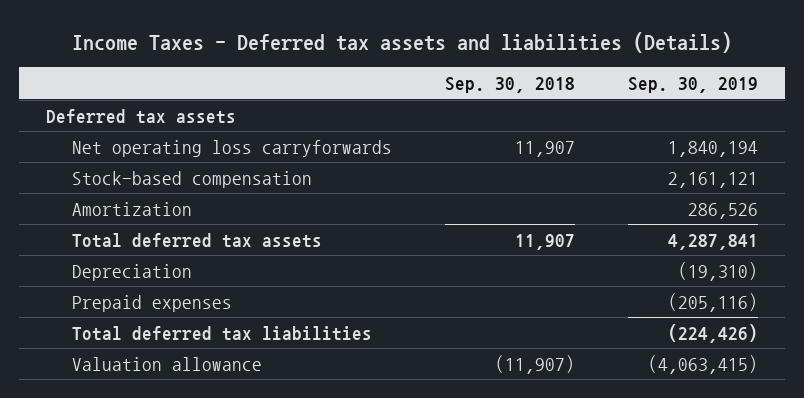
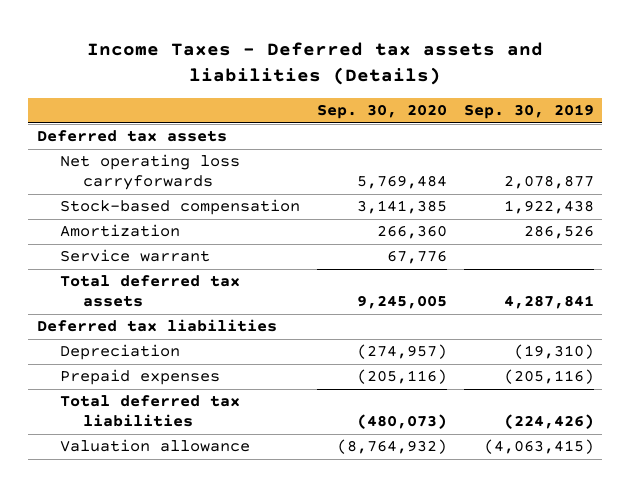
[445,77,576,94] Sep. 30, 2018 -> none
none -> [316,104,447,120] Sep. 30, 2020
[668,140,759,157] 1,840,194 -> [503,175,594,190] 2,078,877
[668,171,759,188] 2,161,121 -> [503,200,594,215] 1,922,438
none -> [59,249,210,263] Service warrant
none -> [36,319,277,333] Deferred tax liabilities

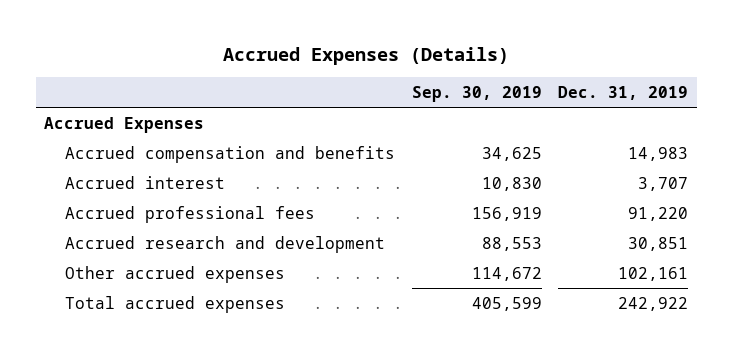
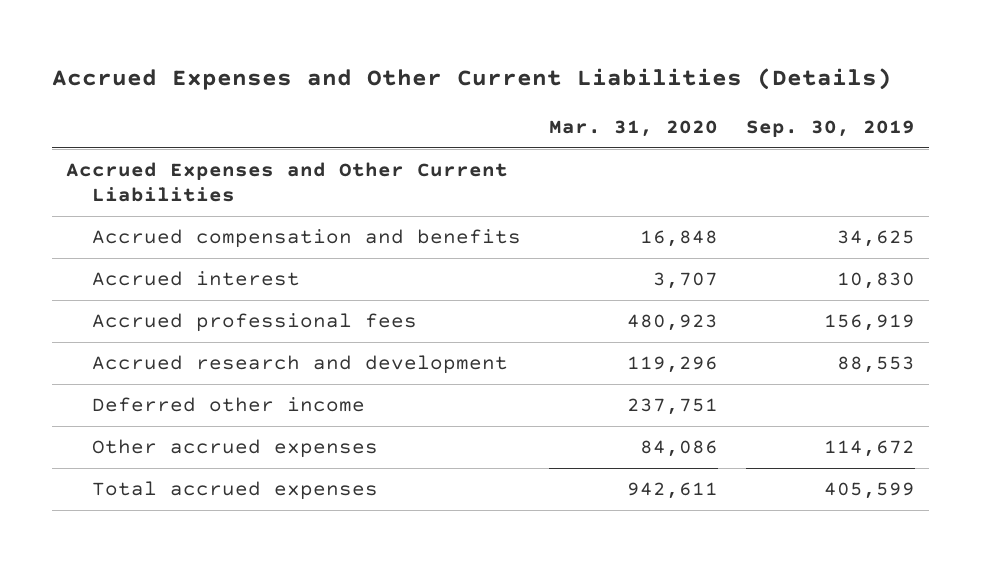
[223,46,510,65] Accrued Expenses (Details) -> [51,67,892,90] Accrued Expenses and Other Current Liabilities (Details)
[558,85,689,100] Dec. 31, 2019 -> none
none -> [549,120,719,138] Mar. 31, 2020
[43,117,204,134] Accrued Expenses -> [65,162,508,203] Accrued Expenses and Other Current Liabilities
none -> [92,397,366,413] Deferred other income

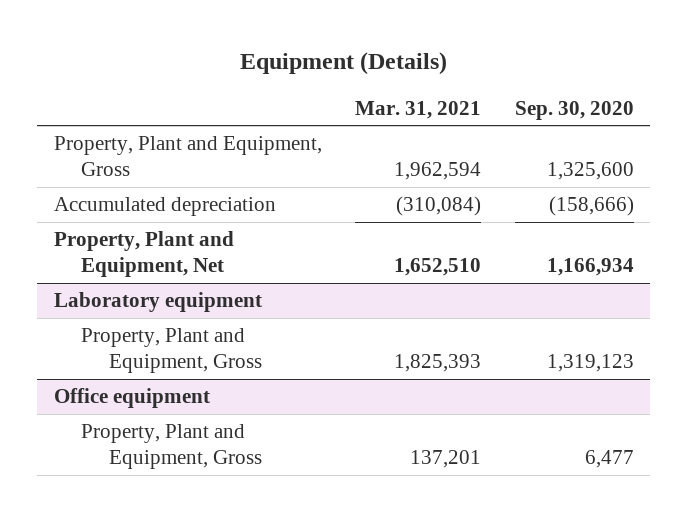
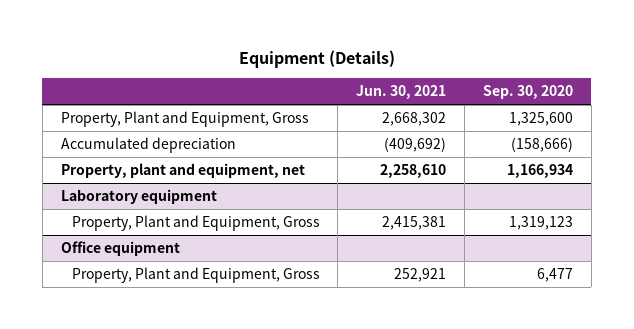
[355,100,482,119] Mar. 31, 2021 -> none
none -> [356,85,447,100] Jun. 30, 2021
[53,231,234,278] Property, Plant and Equipment, Net -> [60,163,305,179] Property, plant and equipment, net

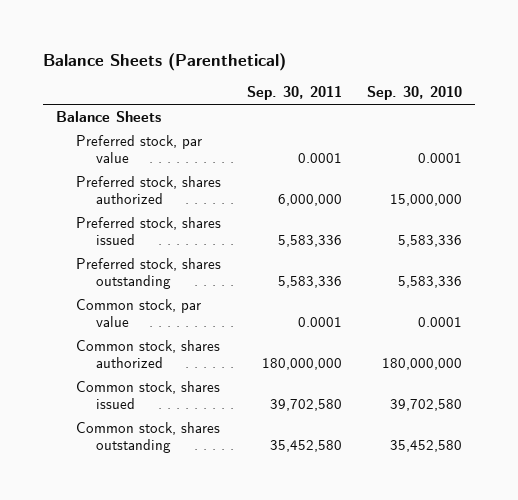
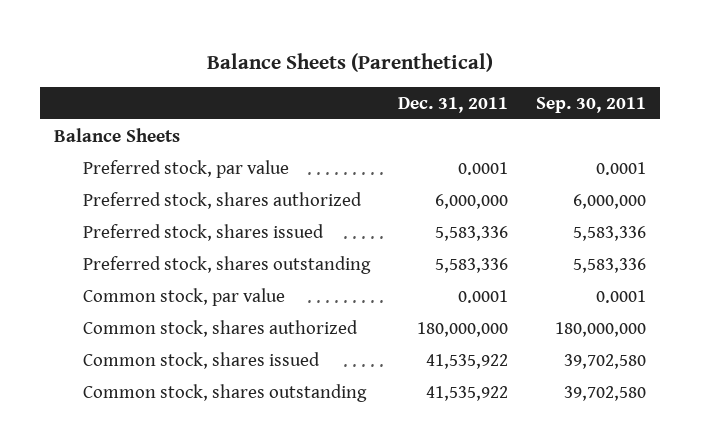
[366,86,462,101] Sep. 30, 2010 -> none
none -> [397,96,508,113] Dec. 31, 2011
[269,439,342,452] 35,452,580 -> [564,385,647,401] 39,702,580

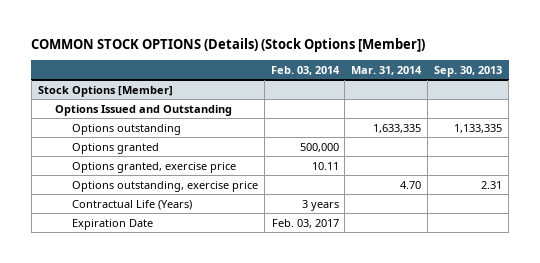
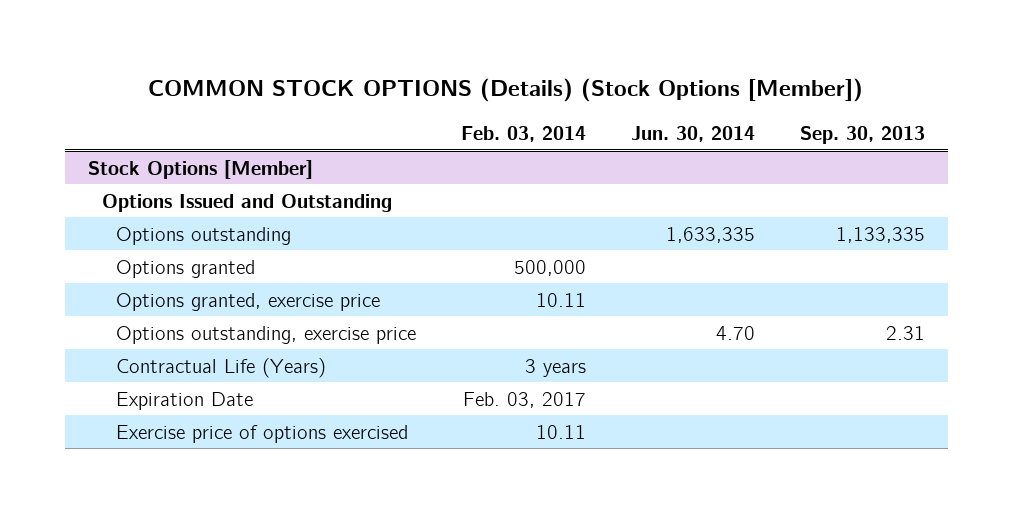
[351,65,423,75] Mar. 31, 2014 -> none
none -> [631,125,756,142] Jun. 30, 2014
none -> [115,424,408,443] Exercise price of options exercised

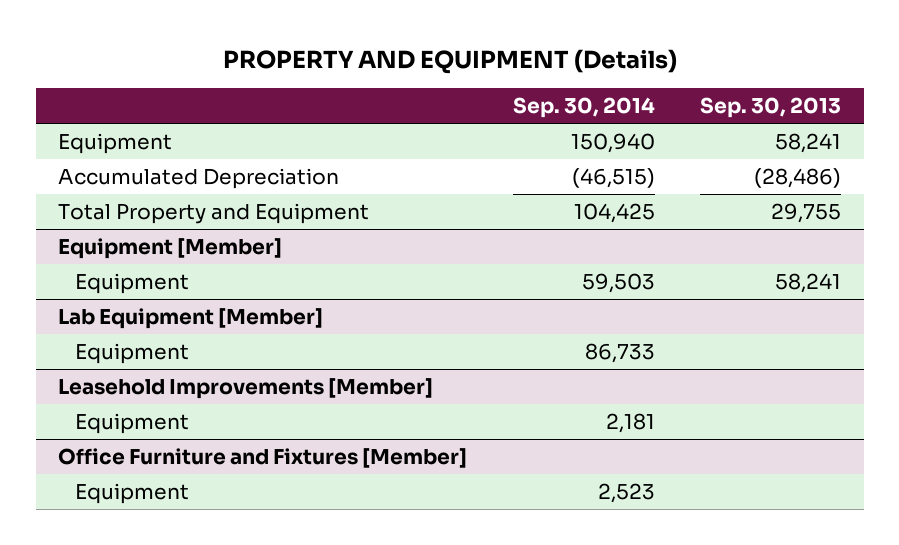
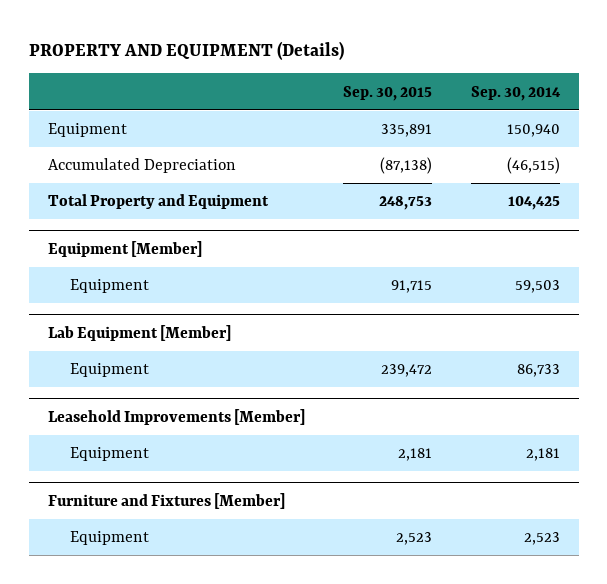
[699,97,841,119] Sep. 30, 2013 -> none
none -> [343,85,433,101] Sep. 30, 2015
[58,447,468,468] Office Furniture and Fixtures [Member] -> [47,492,285,509] Furniture and Fixtures [Member]

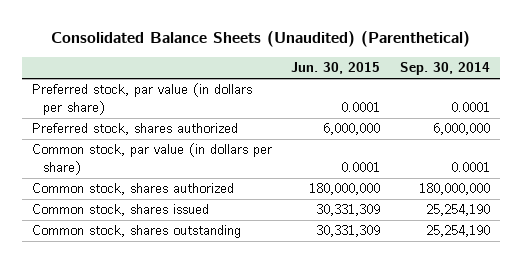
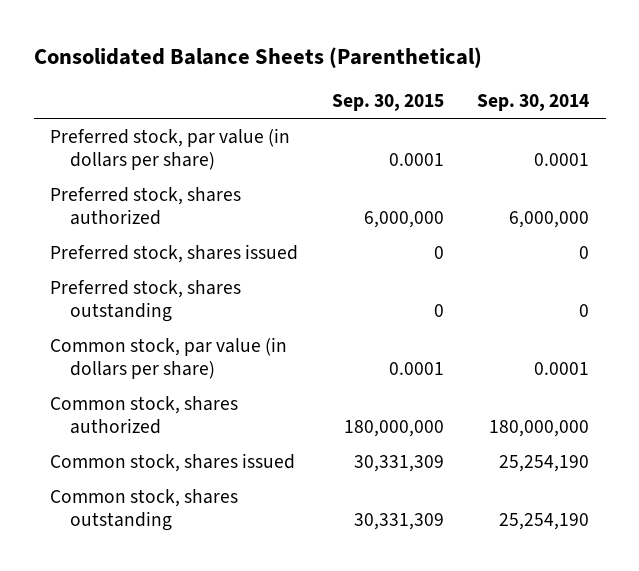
[50,31,470,48] Consolidated Balance Sheets (Unaudited) (Parenthetical) -> [33,46,482,68] Consolidated Balance Sheets (Parenthetical)
[291,62,381,75] Jun. 30, 2015 -> none
none -> [331,94,444,112] Sep. 30, 2015
none -> [50,243,299,263] Preferred stock, shares issued
none -> [50,279,242,322] Preferred stock, shares outstanding

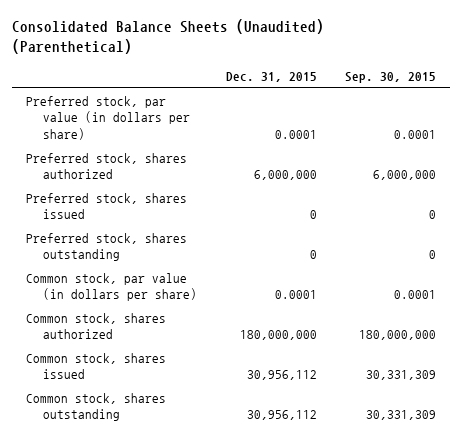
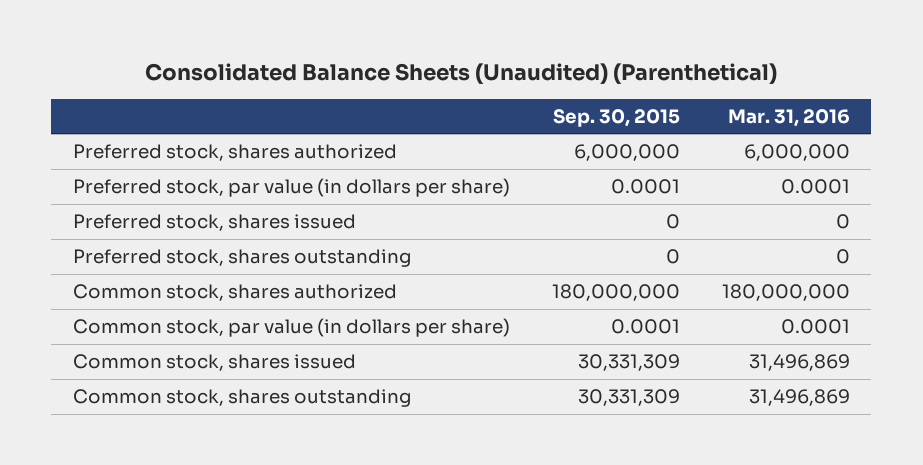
[225,71,317,82] Dec. 31, 2015 -> none
none -> [728,108,851,127] Mar. 31, 2016
[26,96,191,140] Preferred stock, par value (in dollars per share) -> [72,178,510,198] Preferred stock, par value (in dollars per share)
[26,273,198,302] Common stock, par value (in dollars per share) -> [72,318,510,338] Common stock, par value (in dollars per share)

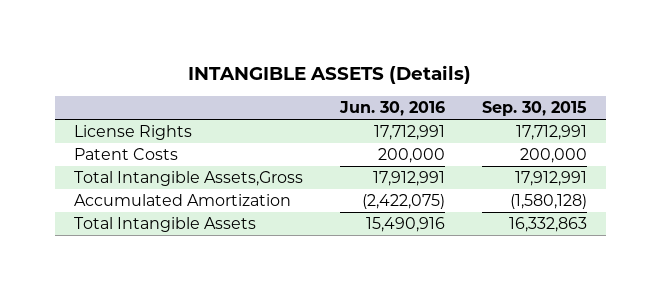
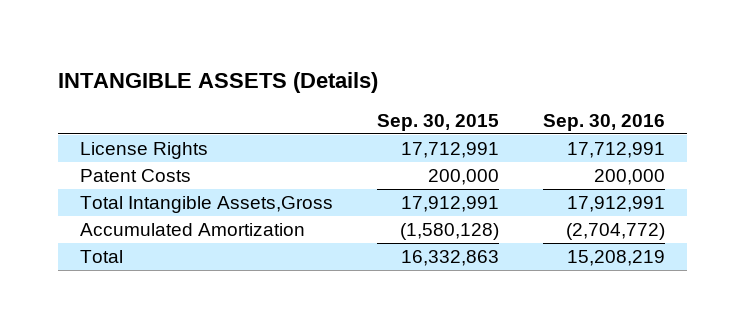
[338,101,445,117] Jun. 30, 2016 -> none
none -> [542,113,665,131] Sep. 30, 2016
[73,217,256,233] Total Intangible Assets -> [80,250,124,264] Total

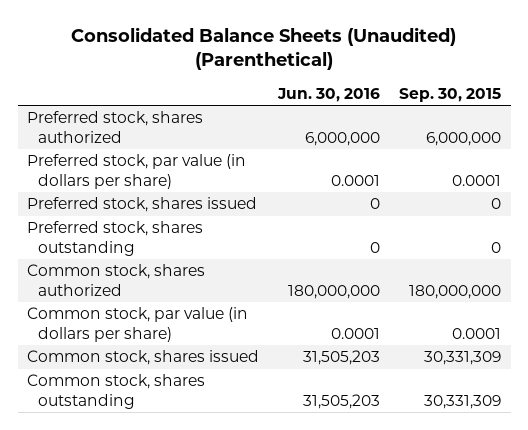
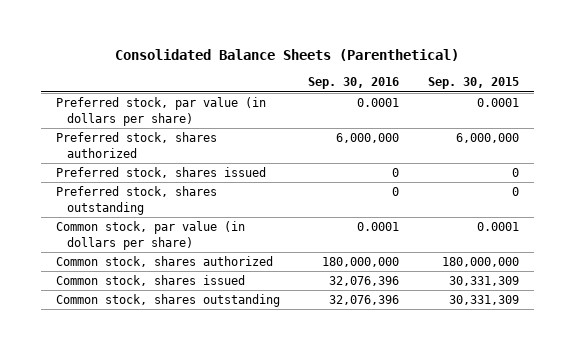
[71,26,457,71] Consolidated Balance Sheets (Unaudited) (Parenthetical) -> [115,49,460,62] Consolidated Balance Sheets (Parenthetical)
[277,88,381,103] Jun. 30, 2016 -> none
none -> [308,77,400,90] Sep. 30, 2016
[27,111,204,144] Preferred stock, shares authorized -> [55,132,217,158] Preferred stock, shares authorized
[27,264,206,297] Common stock, shares authorized -> [55,256,273,268] Common stock, shares authorized

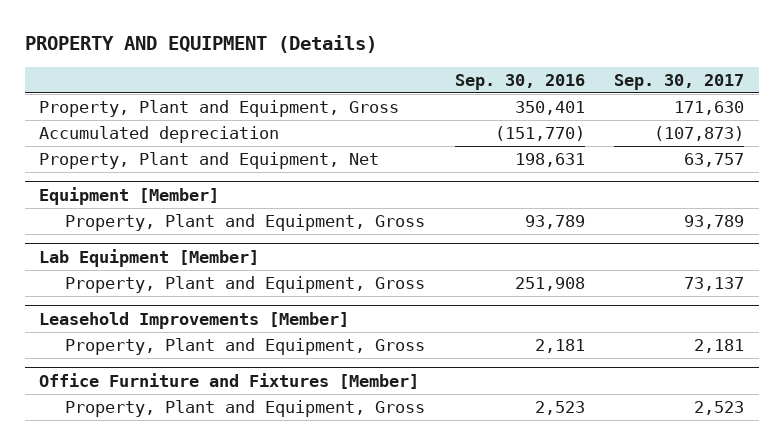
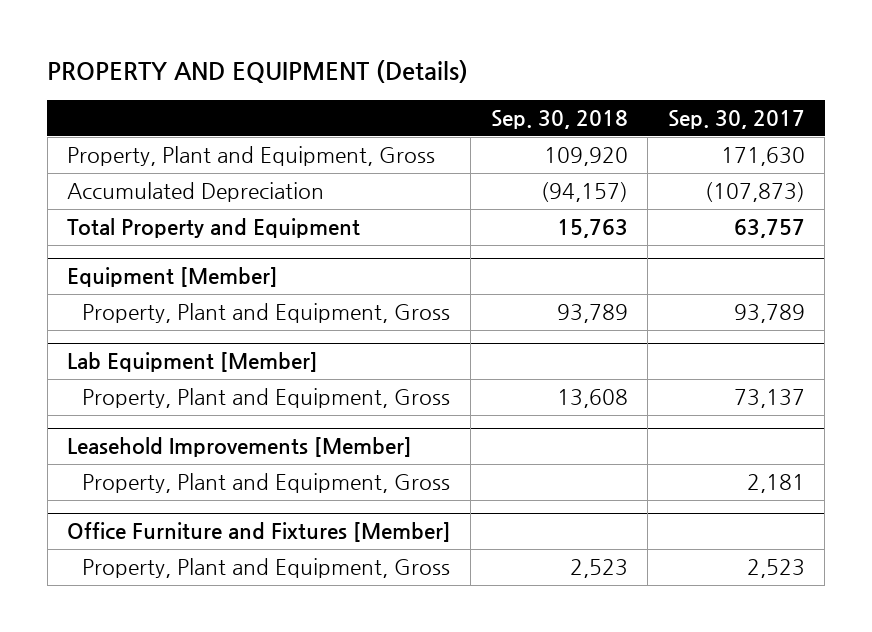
[454,73,585,90] Sep. 30, 2016 -> none
none -> [490,110,628,130] Sep. 30, 2018
[39,126,280,144] Accumulated depreciation -> [67,182,325,203] Accumulated Depreciation
[39,152,380,170] Property, Plant and Equipment, Net -> [67,218,361,239] Total Property and Equipment

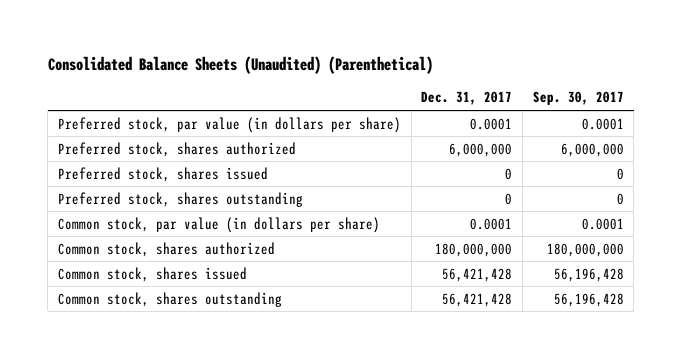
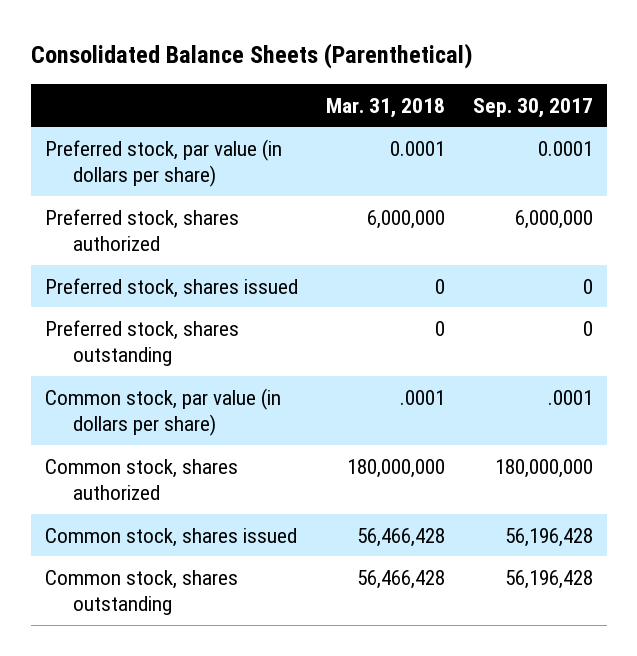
[47,56,433,75] Consolidated Balance Sheets (Unaudited) (Parenthetical) -> [30,43,473,70] Consolidated Balance Sheets (Parenthetical)
[421,91,513,106] Dec. 31, 2017 -> none
none -> [325,97,445,118] Mar. 31, 2018
[581,217,624,230] 0.0001 -> [547,389,593,405] .0001

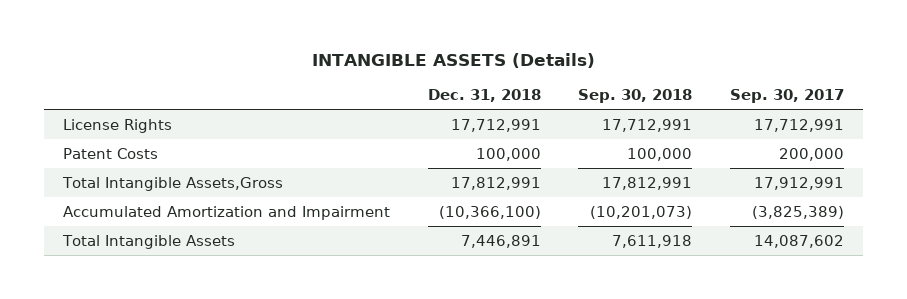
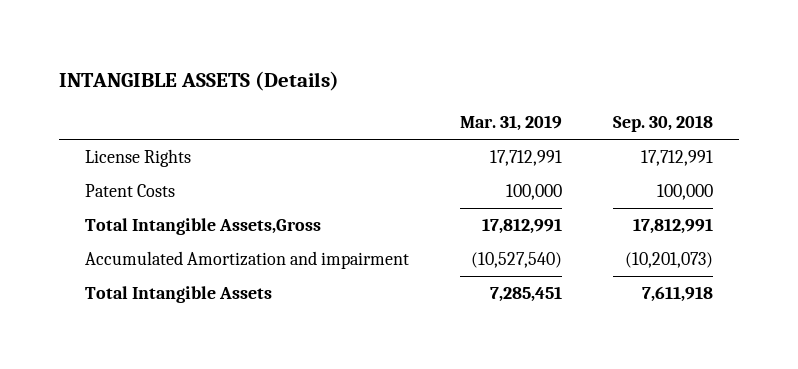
[427,88,541,102] Dec. 31, 2018 -> none
[730,88,845,103] Sep. 30, 2017 -> none
none -> [460,115,563,132] Mar. 31, 2019
[62,205,390,220] Accumulated Amortization and Impairment -> [84,250,409,269] Accumulated Amortization and impairment

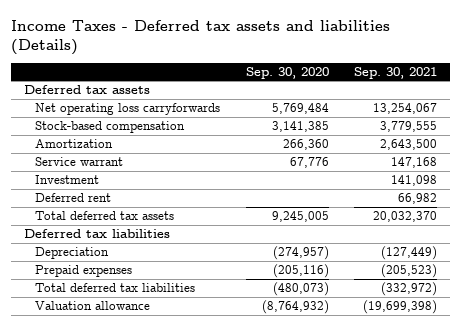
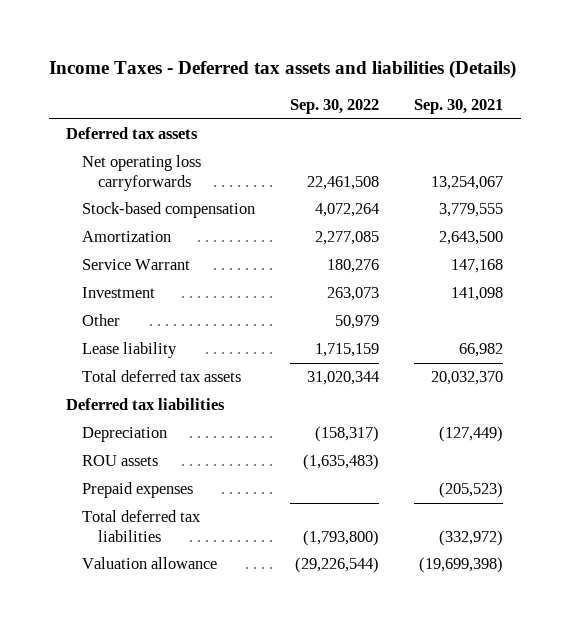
[245,66,329,79] Sep. 30, 2020 -> none
none -> [290,99,380,115] Sep. 30, 2022
[35,157,124,167] Service warrant -> [82,259,191,271] Service Warrant
none -> [82,314,121,327] Other
[35,193,112,203] Deferred rent -> [82,342,178,359] Lease liability
none -> [82,455,159,467] ROU assets

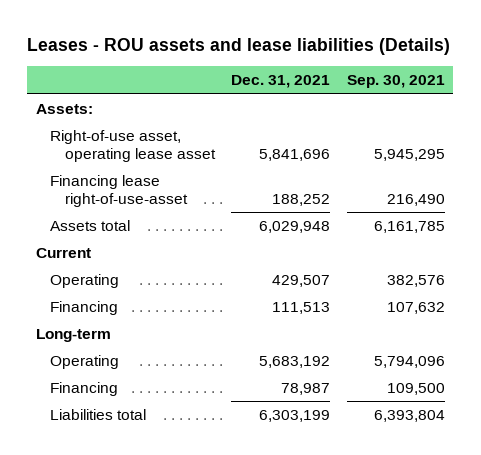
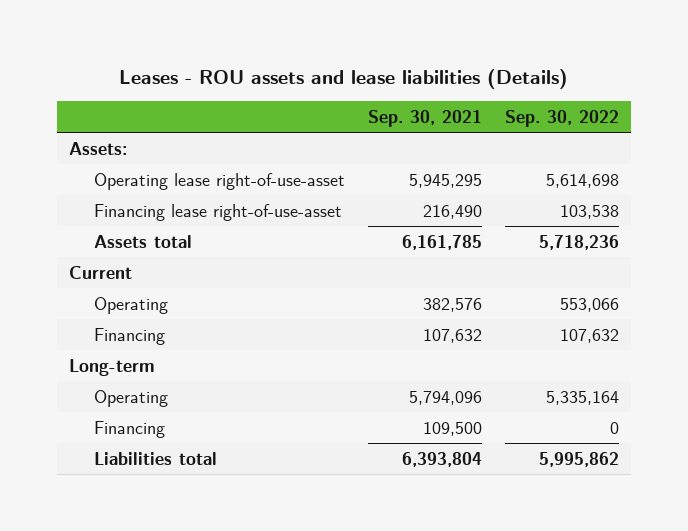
[231,75,331,89] Dec. 31, 2021 -> none
none -> [504,109,619,127] Sep. 30, 2022
[50,129,216,162] Right-of-use asset, operating lease asset -> [93,172,345,190] Operating lease right-of-use-asset

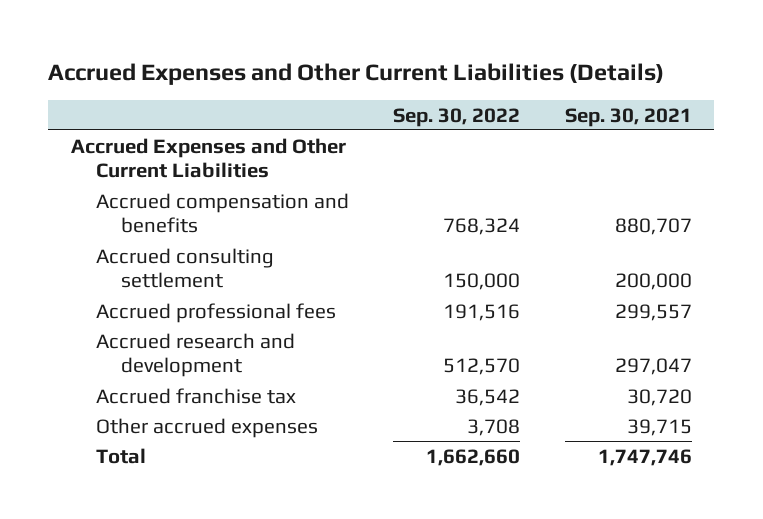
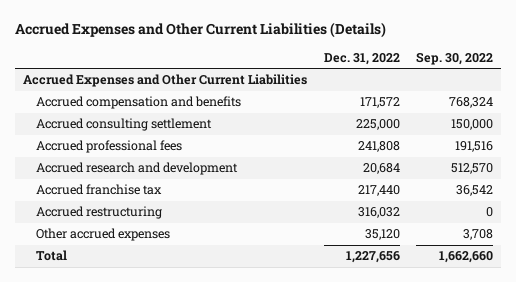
[564,107,692,127] Sep. 30, 2021 -> none
none -> [323,52,400,65] Dec. 31, 2022
none -> [36,206,163,220] Accrued restructuring

